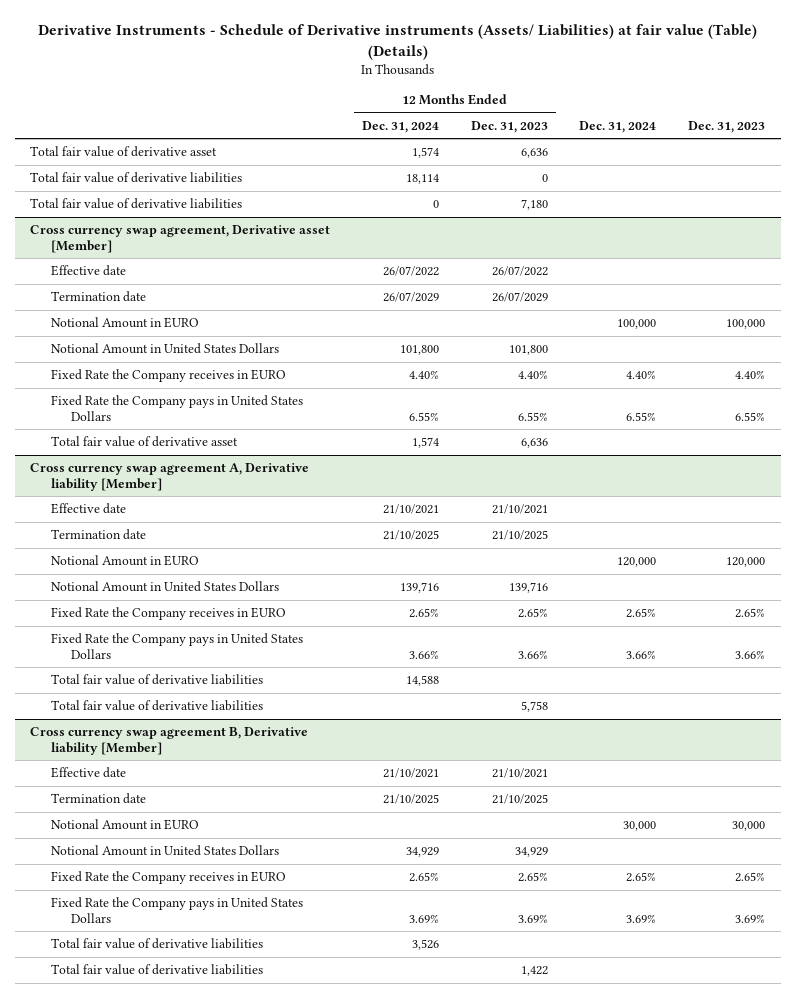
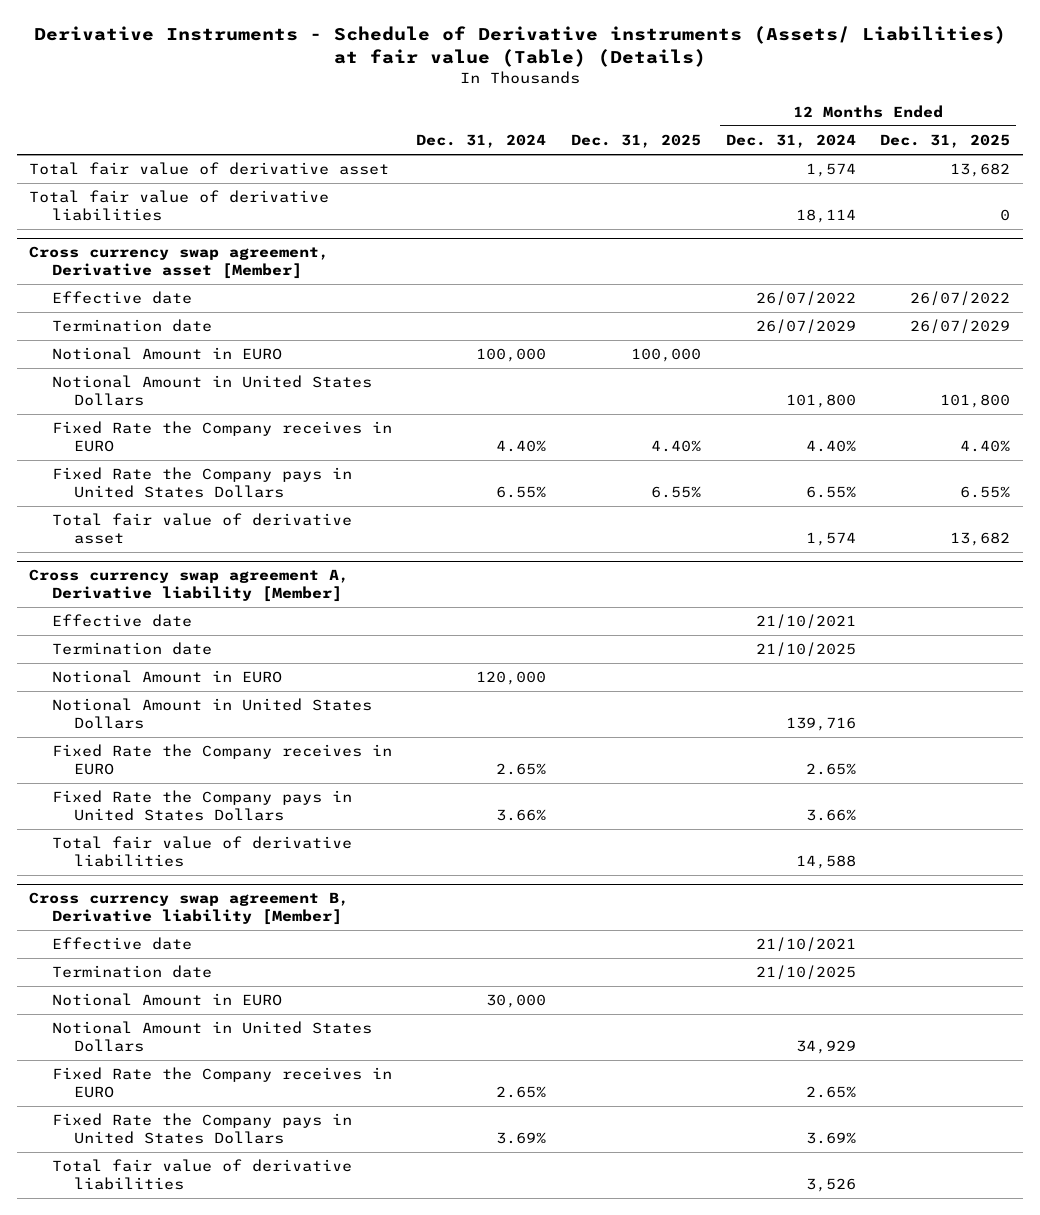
[470,120,548,133] Dec. 31, 2023 -> none
[688,120,766,133] Dec. 31, 2023 -> none
none -> [571,134,702,149] Dec. 31, 2025
none -> [880,134,1011,149] Dec. 31, 2025
[30,198,243,210] Total fair value of derivative liabilities -> none
[50,700,263,712] Total fair value of derivative liabilities -> none
[50,964,263,976] Total fair value of derivative liabilities -> none

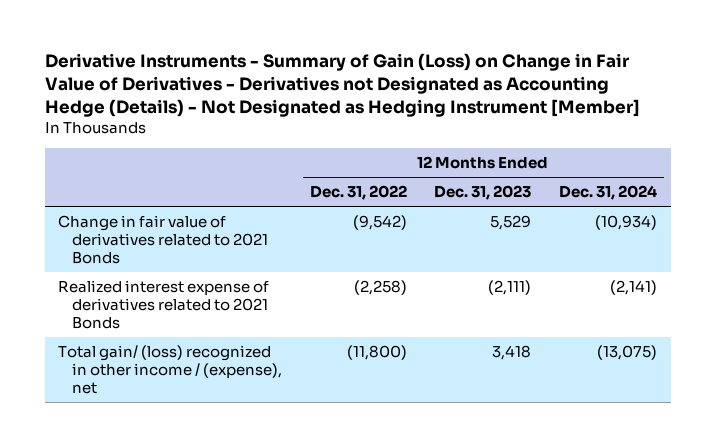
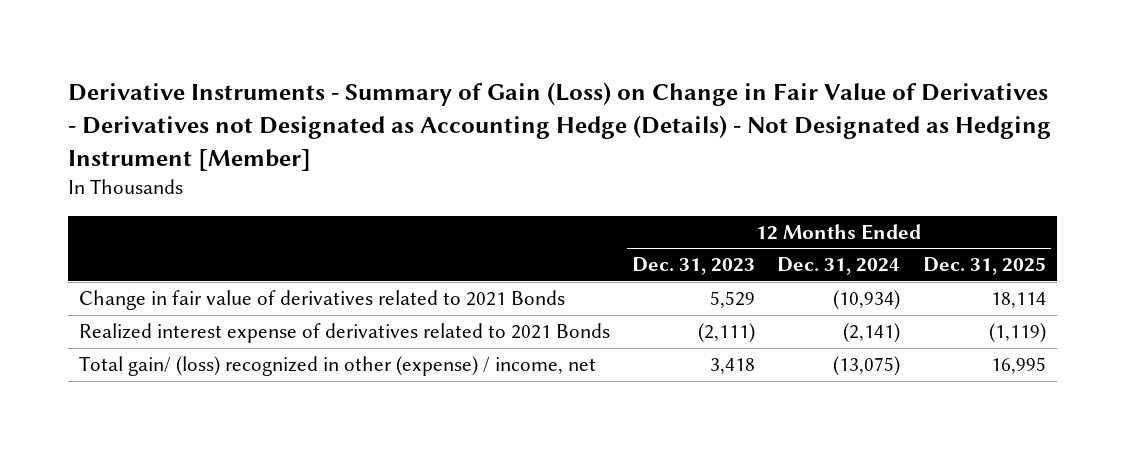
[309,185,407,201] Dec. 31, 2022 -> none
none -> [922,257,1046,276] Dec. 31, 2025
[58,344,283,395] Total gain/ (loss) recognized in other income / (expense), net -> [78,356,596,377] Total gain/ (loss) recognized in other (expense) / income, net

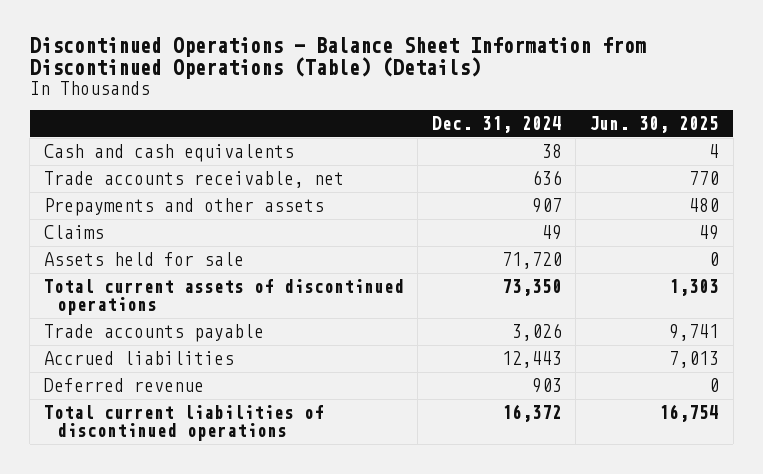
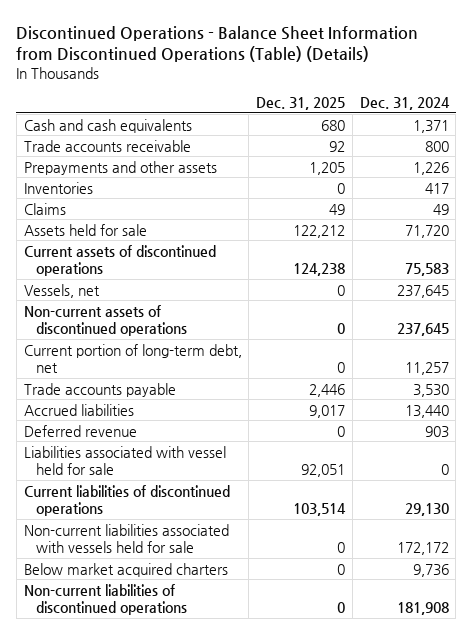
[589,115,720,133] Jun. 30, 2025 -> none
none -> [256,96,346,110] Dec. 31, 2025
[541,144,562,159] 38 -> [412,119,449,133] 1,371
[43,171,344,189] Trade accounts receivable, net -> [23,139,191,152] Trade accounts receivable
[531,170,562,186] 636 -> [424,140,449,152] 800
[531,198,562,214] 907 -> [412,161,449,175] 1,226
none -> [23,181,93,194] Inventories
[43,279,404,316] Total current assets of discontinued operations -> [23,244,216,277] Current assets of discontinued operations
[501,279,562,297] 73,350 -> [404,263,449,277] 75,583
none -> [23,283,100,298] Vessels, net
none -> [23,304,188,337] Non-current assets of discontinued operations
none -> [23,343,242,374] Current portion of long-term debt, net
[511,323,562,342] 3,026 -> [412,383,449,397] 3,530
[501,351,562,369] 12,443 -> [404,404,449,418] 13,440
none -> [23,445,226,476] Liabilities associated with vessel held for sale
[43,405,324,442] Total current liabilities of discontinued operations -> [23,484,230,517] Current liabilities of discontinued operations
[501,404,562,423] 16,372 -> [404,503,449,517] 29,130
none -> [23,523,229,554] Non-current liabilities associated with vessels held for sale
none -> [23,562,228,577] Below market acquired charters
none -> [23,583,188,616] Non-current liabilities of discontinued operations

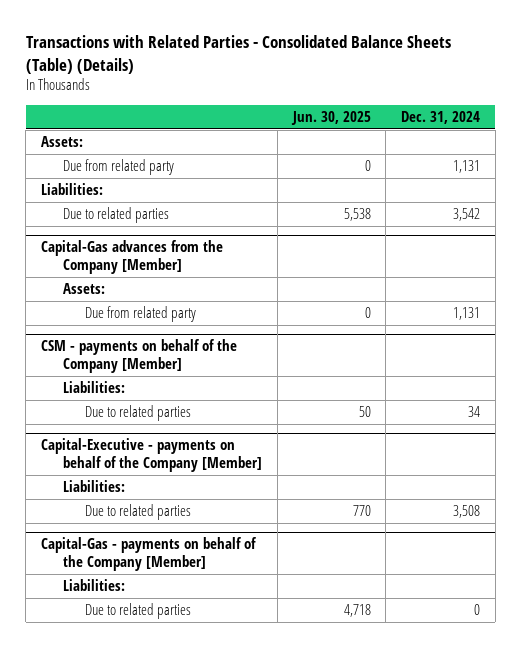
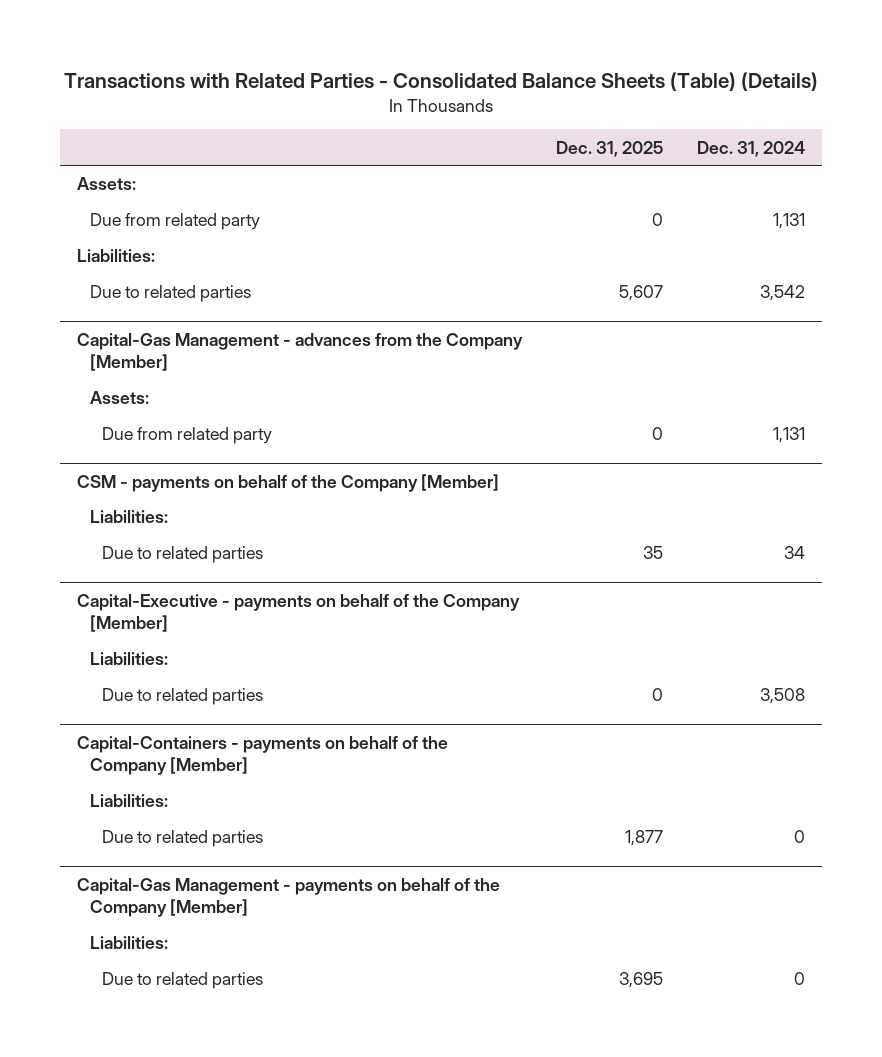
[290,111,371,126] Jun. 30, 2025 -> none
none -> [555,140,663,157] Dec. 31, 2025
[41,240,224,275] Capital-Gas advances from the Company [Member] -> [77,332,524,372] Capital-Gas Management - advances from the Company [Member]
[41,537,258,572] Capital-Gas - payments on behalf of the Company [Member] -> [77,735,449,776] Capital-Containers - payments on behalf of the Company [Member]
none -> [77,877,501,918] Capital-Gas Management - payments on behalf of the Company [Member]
none -> [89,936,168,950] Liabilities:
none -> [102,972,264,990] Due to related parties

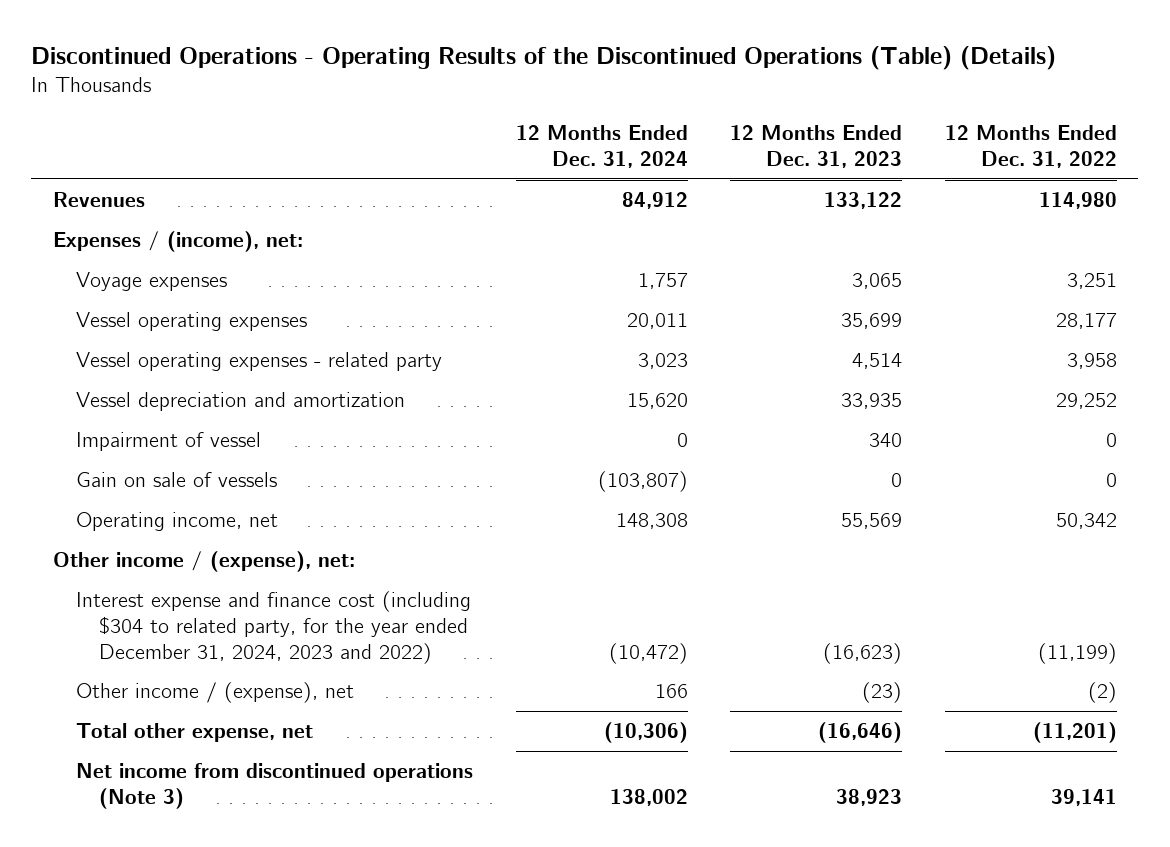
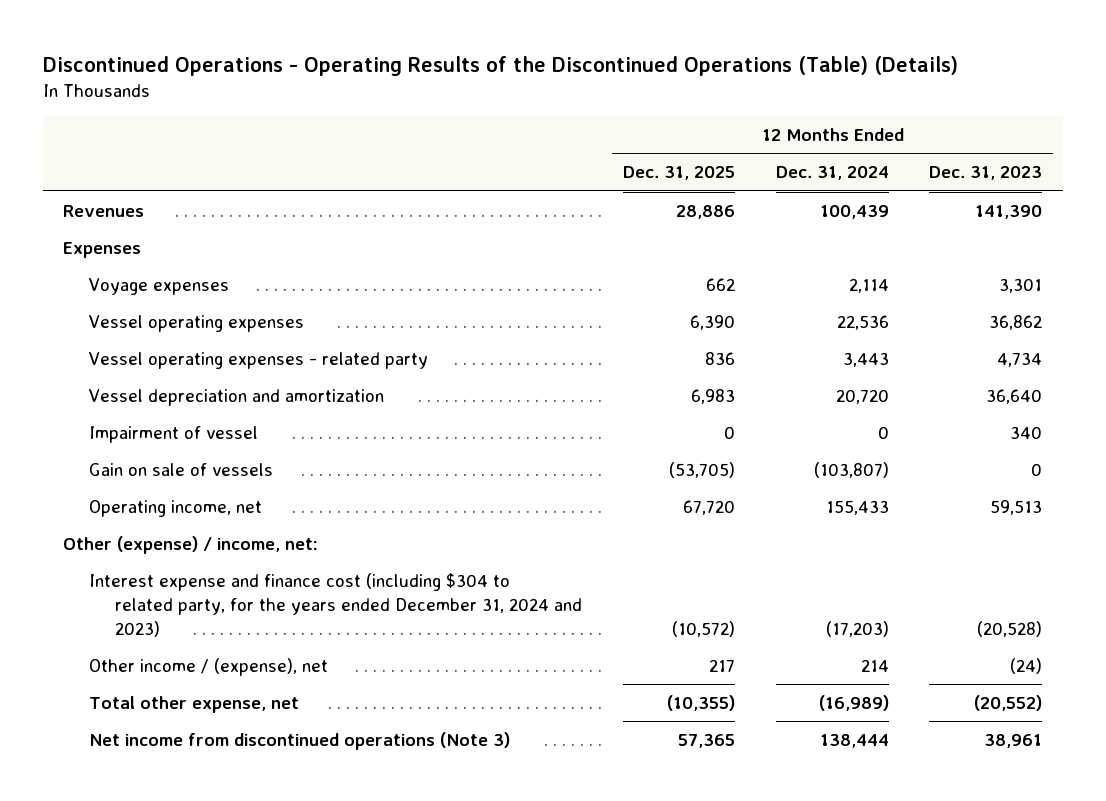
[945,125,1118,169] 12 Months Ended Dec. 31, 2022 -> none
none -> [622,166,735,181] Dec. 31, 2025
[621,191,688,209] 84,912 -> [819,205,889,220] 100,439
[824,191,903,209] 133,122 -> [975,205,1043,220] 141,390
[52,230,303,252] Expenses / (income), net: -> [63,242,142,259] Expenses
[637,272,688,289] 1,757 -> [848,278,889,294] 2,114
[852,272,903,289] 3,065 -> [999,278,1043,294] 3,301
[626,312,688,329] 20,011 -> [836,315,889,331] 22,536
[841,312,903,329] 35,699 -> [989,315,1043,331] 36,862
[637,352,688,369] 3,023 -> [842,352,889,368] 3,443
[852,352,903,369] 4,514 -> [997,352,1043,368] 4,734
[626,392,688,409] 15,620 -> [835,389,889,405] 20,720
[841,392,903,409] 33,935 -> [986,389,1043,405] 36,640
[615,512,688,529] 148,308 -> [825,500,889,516] 155,433
[841,512,903,529] 55,569 -> [990,500,1043,516] 59,513
[52,550,355,572] Other income / (expense), net: -> [63,536,319,555] Other (expense) / income, net:
[75,590,471,664] Interest expense and finance cost (including $304 to related party, for the year ended December 31, 2024, 2023 and 2022) -> [88,573,582,637] Interest expense and finance cost (including $304 to related party, for the years ended December 31, 2024 and 2023)
[608,642,688,664] (10,472) -> [825,620,889,637] (17,203)
[823,642,903,664] (16,623) -> [977,620,1043,637] (20,528)
[654,683,688,698] 166 -> [860,659,889,673] 214
[862,681,903,703] (23) -> [1010,658,1043,675] (24)
[603,721,688,743] (10,306) -> [818,695,889,712] (16,989)
[818,721,903,743] (16,646) -> [974,695,1043,712] (20,552)
[609,788,688,806] 138,002 -> [819,734,889,749] 138,444
[836,788,903,806] 38,923 -> [984,734,1043,749] 38,961

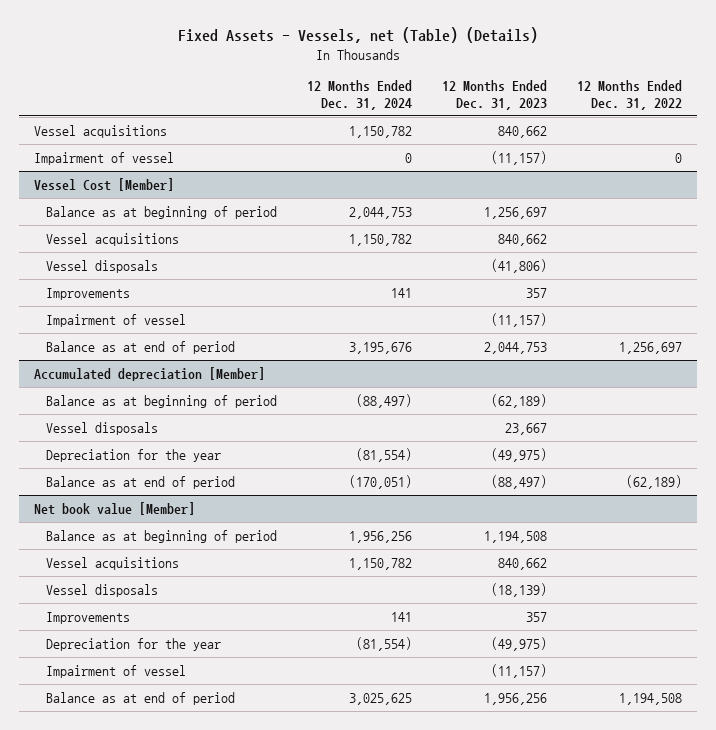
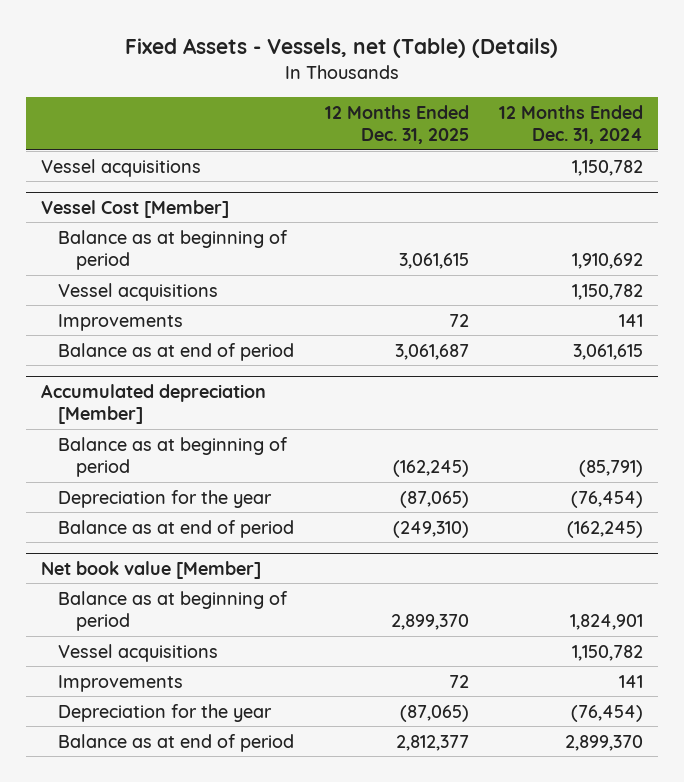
[442,80,548,110] 12 Months Ended Dec. 31, 2023 -> none
[577,80,683,110] 12 Months Ended Dec. 31, 2022 -> none
none -> [324,104,469,145] 12 Months Ended Dec. 31, 2025
[34,151,175,165] Impairment of vessel -> none
[349,206,413,219] 2,044,753 -> [571,253,643,270] 1,910,692
[46,259,159,273] Vessel disposals -> none
[46,313,187,327] Impairment of vessel -> none
[349,341,413,354] 3,195,676 -> [572,343,643,360] 3,061,615
[46,421,159,435] Vessel disposals -> none
[356,393,413,408] (88,497) -> [578,460,643,478] (85,791)
[356,447,413,462] (81,554) -> [570,490,643,508] (76,454)
[349,474,413,489] (170,051) -> [566,520,643,538] (162,245)
[349,530,413,543] 1,956,256 -> [569,614,643,631] 1,824,901
[46,583,159,597] Vessel disposals -> none
[46,664,187,678] Impairment of vessel -> none
[356,636,413,651] (81,554) -> [570,704,643,722] (76,454)
[349,692,413,705] 3,025,625 -> [564,734,643,751] 2,899,370

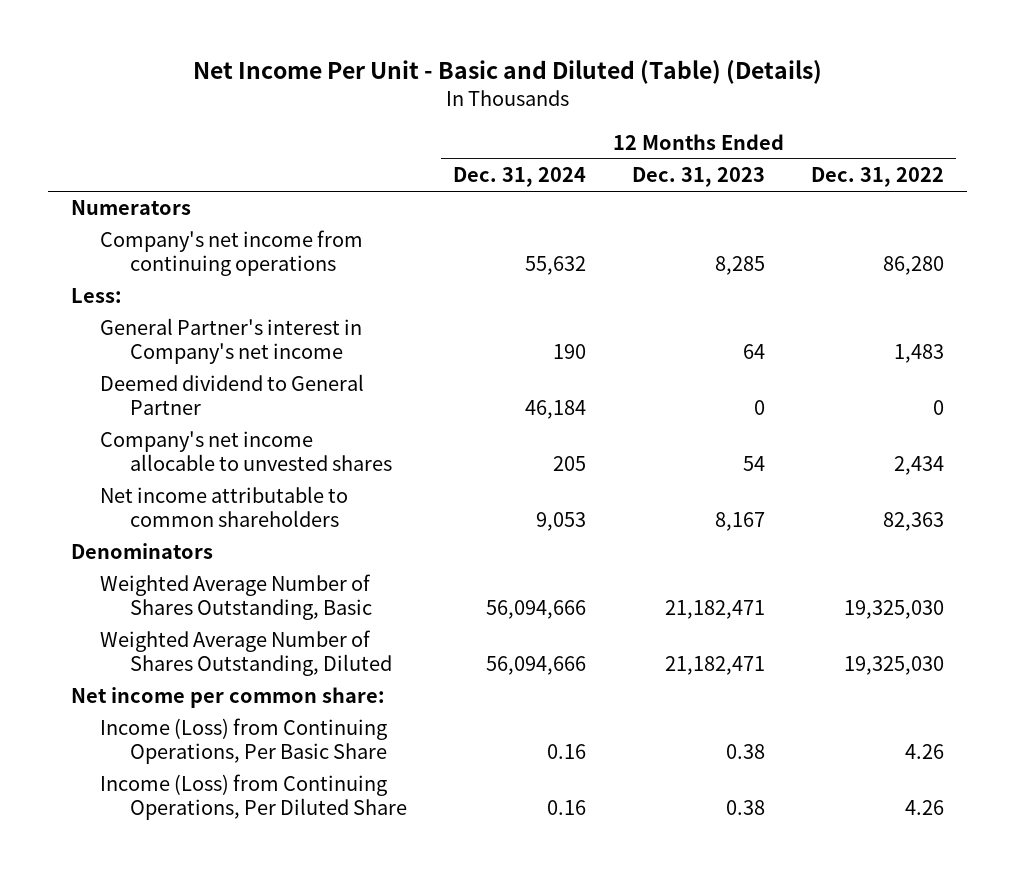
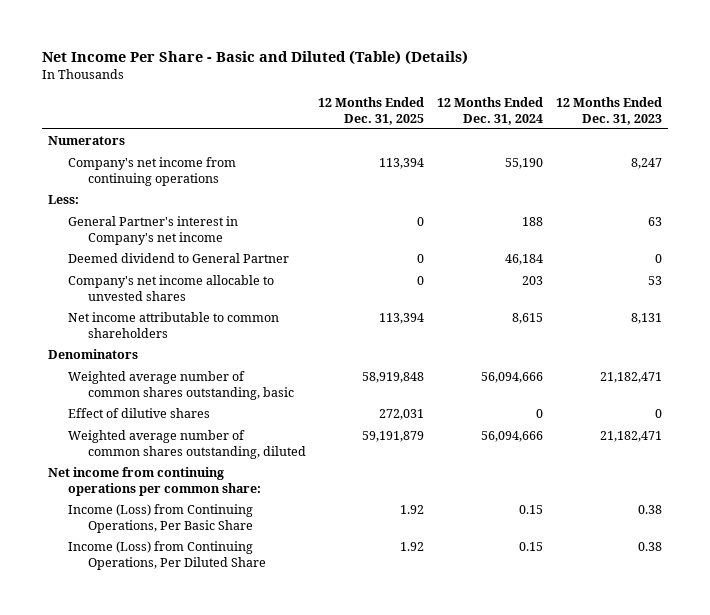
[192,60,822,85] Net Income Per Unit - Basic and Diluted (Table) (Details) -> [41,49,468,65] Net Income Per Share - Basic and Diluted (Table) (Details)
[811,167,945,188] Dec. 31, 2022 -> none
none -> [318,96,425,125] 12 Months Ended Dec. 31, 2025
[524,255,586,275] 55,632 -> [505,158,544,170] 55,190
[715,255,766,275] 8,285 -> [630,158,662,170] 8,247
[552,343,586,359] 190 -> [522,217,544,227] 188
[743,343,766,359] 64 -> [647,217,662,227] 63
[552,455,586,471] 205 -> [522,276,544,286] 203
[743,455,766,471] 54 -> [647,276,662,286] 53
[535,511,586,531] 9,053 -> [512,313,544,325] 8,615
[715,511,766,531] 8,167 -> [630,313,662,325] 8,131
[100,574,372,620] Weighted Average Number of Shares Outstanding, Basic -> [67,371,294,401] Weighted average number of common shares outstanding, basic
none -> [67,408,210,419] Effect of dilutive shares
[100,630,392,676] Weighted Average Number of Shares Outstanding, Diluted -> [67,430,306,460] Weighted average number of common shares outstanding, diluted
[71,687,386,709] Net income per common share: -> [48,467,261,497] Net income from continuing operations per common share:
[546,743,586,759] 0.16 -> [519,505,544,515] 0.15
[546,799,586,815] 0.16 -> [519,542,544,552] 0.15

